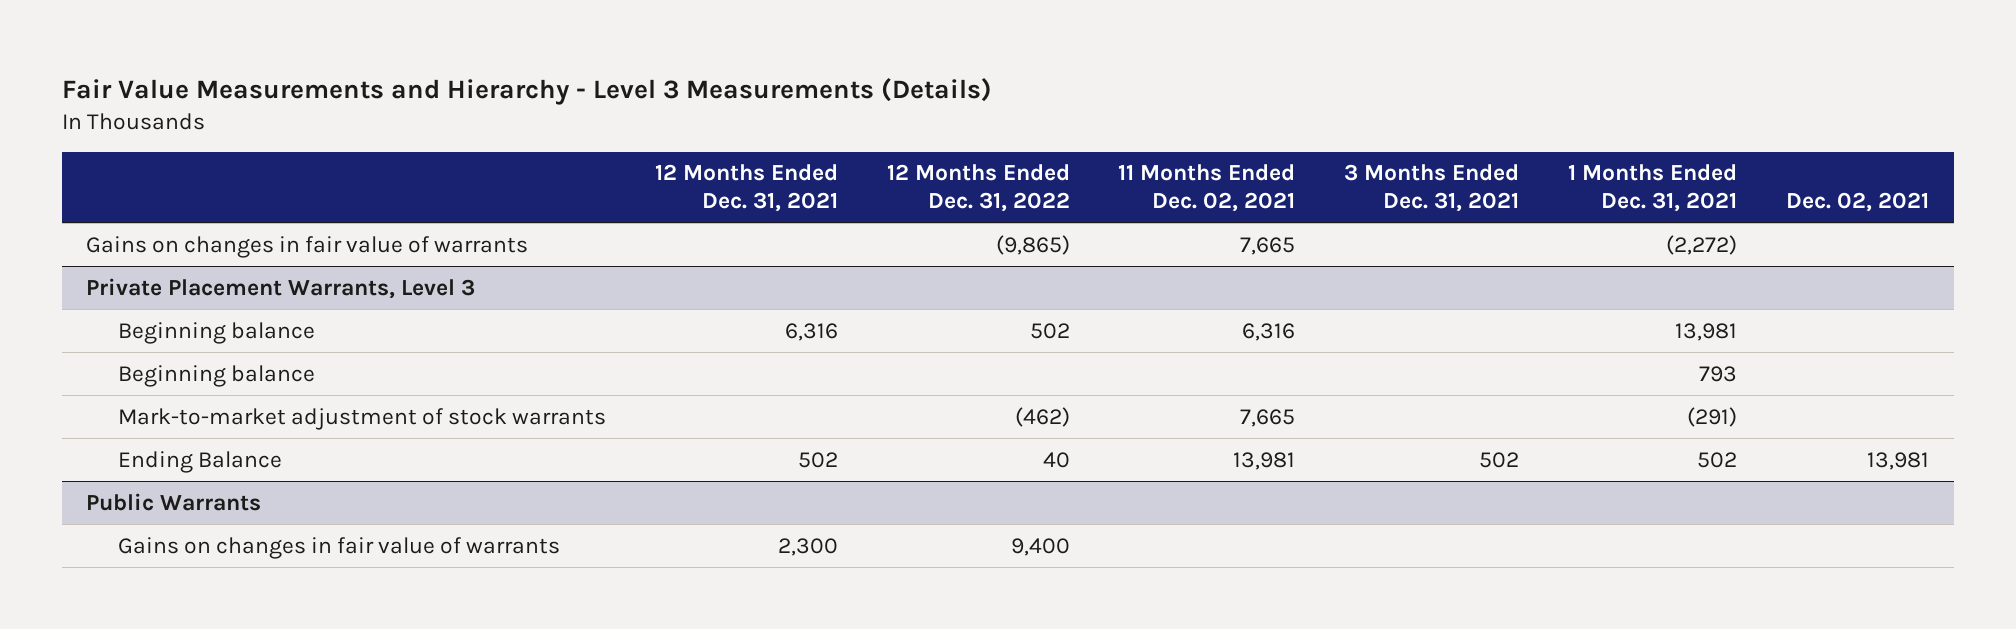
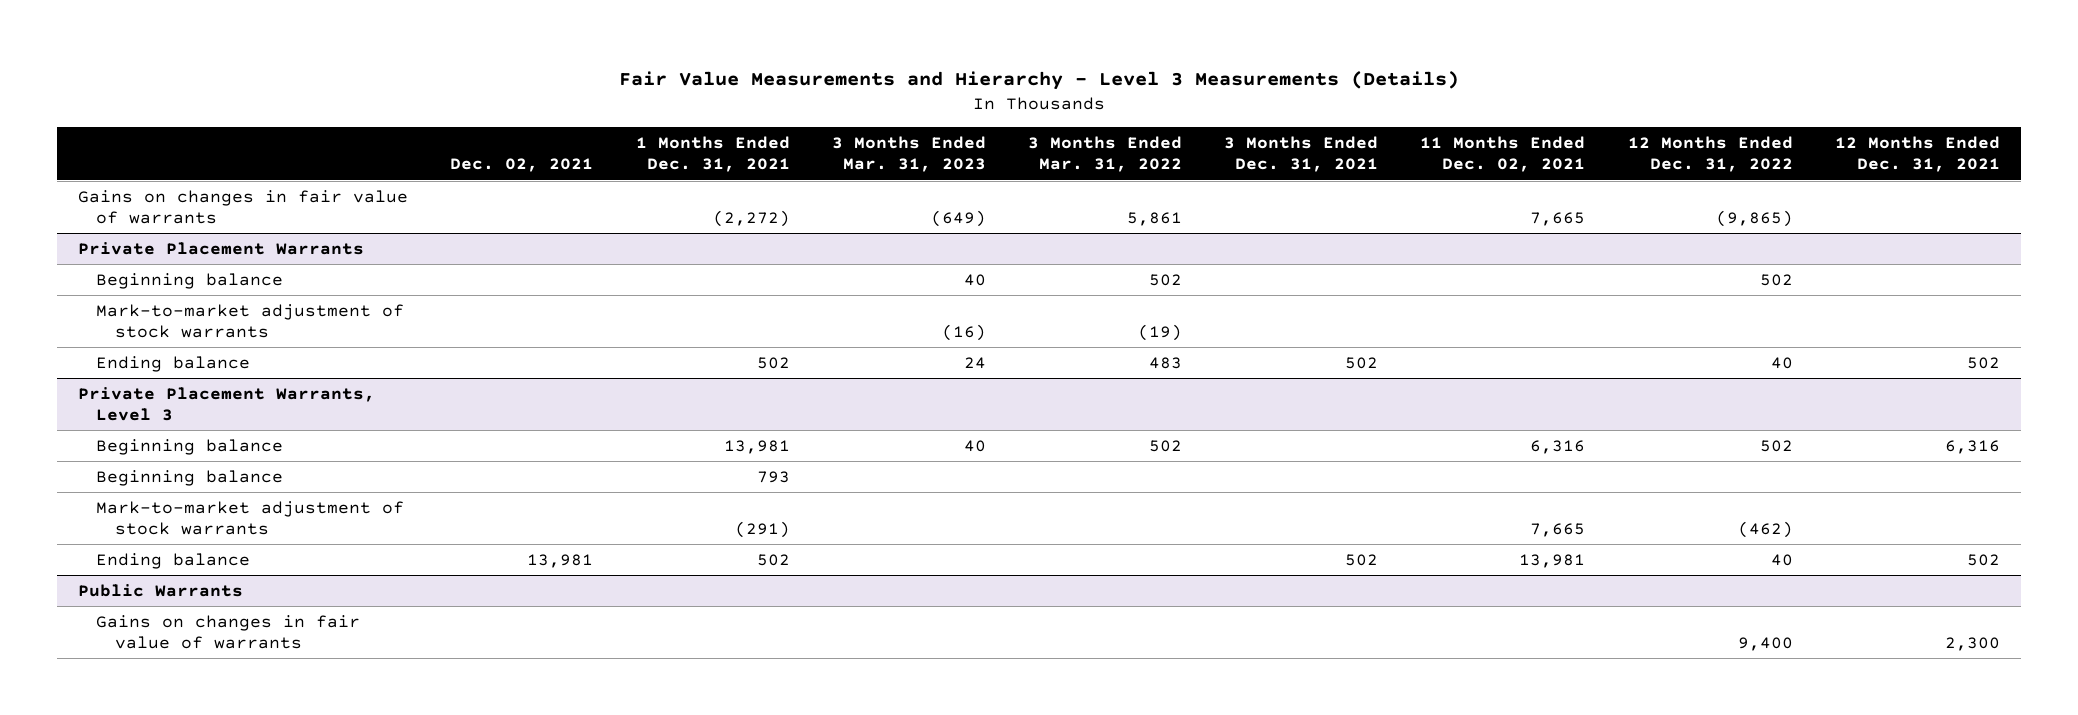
none -> [831,135,986,173] 3 Months Ended Mar. 31, 2023
none -> [1027,135,1182,173] 3 Months Ended Mar. 31, 2022
none -> [78,241,365,255] Private Placement Warrants
none -> [96,272,284,289] Beginning balance
none -> [96,303,405,339] Mark-to-market adjustment of stock warrants
none -> [96,355,251,372] Ending balance
[117,450,282,473] Ending Balance -> [96,552,251,569] Ending balance

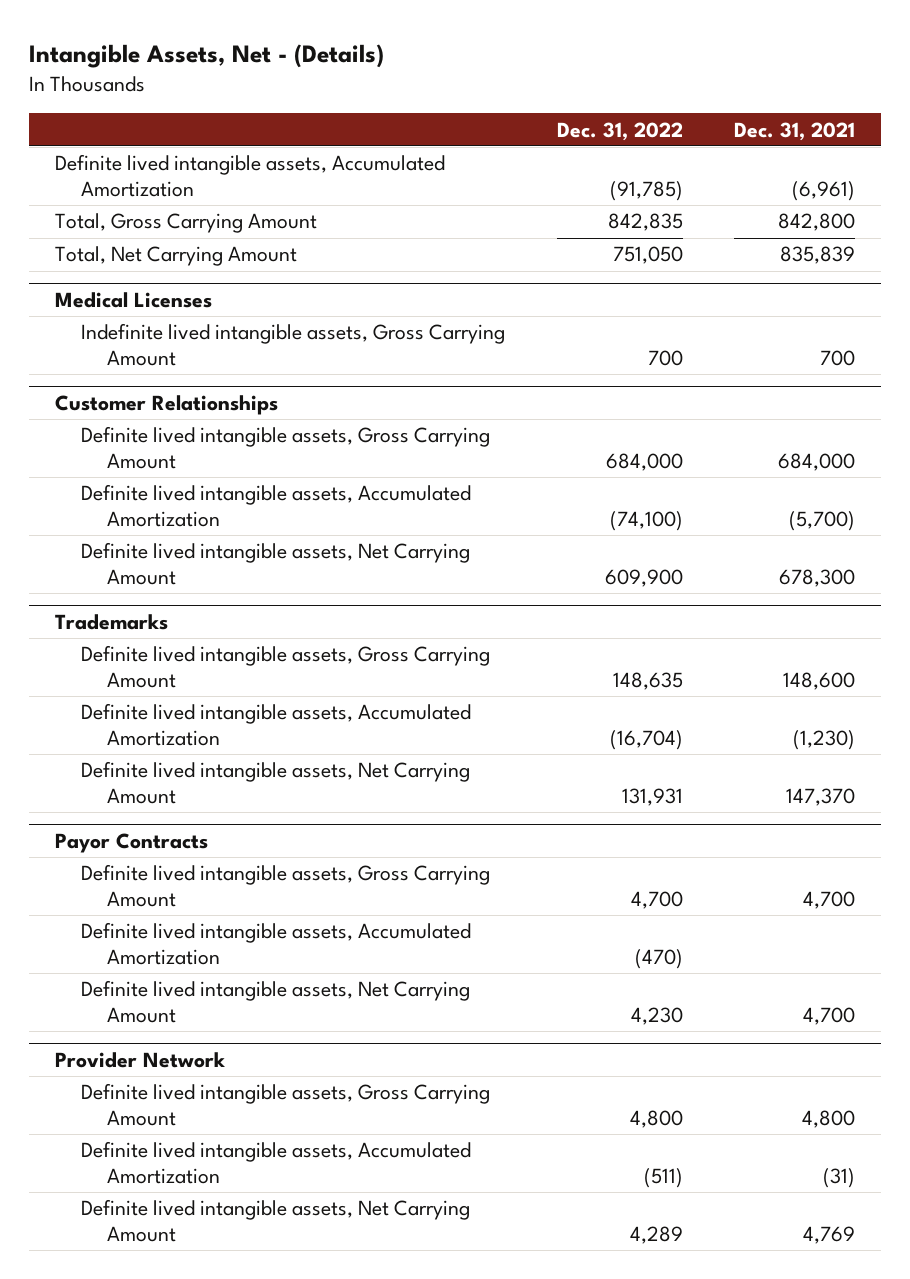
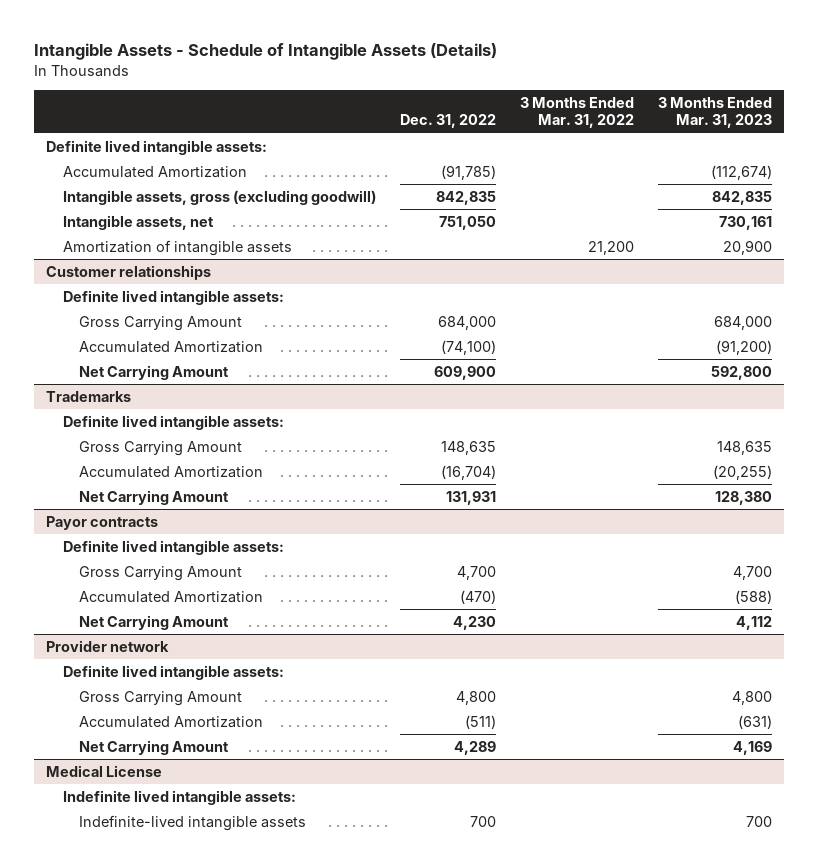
[28,44,384,69] Intangible Assets, Net - (Details) -> [34,43,498,61] Intangible Assets - Schedule of Intangible Assets (Details)
[734,121,856,141] Dec. 31, 2021 -> none
none -> [519,97,634,129] 3 Months Ended Mar. 31, 2022
none -> [657,97,772,129] 3 Months Ended Mar. 31, 2023
[54,292,212,309] Medical Licenses -> none
[80,323,505,367] Indefinite lived intangible assets, Gross Carrying Amount -> none
none -> [46,139,268,155] Definite lived intangible assets:
[54,154,445,198] Definite lived intangible assets, Accumulated Amortization -> [62,165,247,178] Accumulated Amortization
[54,213,317,234] Total, Gross Carrying Amount -> [62,189,376,205] Intangible assets, gross (excluding goodwill)
[54,246,297,267] Total, Net Carrying Amount -> [62,214,214,230] Intangible assets, net
none -> [62,239,292,256] Amortization of intangible assets
[54,395,278,416] Customer Relationships -> [46,264,212,280] Customer relationships
none -> [62,289,284,305] Definite lived intangible assets:
[80,426,490,470] Definite lived intangible assets, Gross Carrying Amount -> [79,315,243,331] Gross Carrying Amount
[80,484,471,528] Definite lived intangible assets, Accumulated Amortization -> [79,340,264,353] Accumulated Amortization
[80,542,470,586] Definite lived intangible assets, Net Carrying Amount -> [79,364,230,380] Net Carrying Amount
none -> [62,414,284,430] Definite lived intangible assets:
[80,645,490,689] Definite lived intangible assets, Gross Carrying Amount -> [79,440,243,456] Gross Carrying Amount
[80,703,471,747] Definite lived intangible assets, Accumulated Amortization -> [79,465,264,478] Accumulated Amortization
[80,761,470,805] Definite lived intangible assets, Net Carrying Amount -> [79,489,230,505] Net Carrying Amount
[54,833,208,854] Payor Contracts -> [46,515,159,530] Payor contracts
none -> [62,539,284,555] Definite lived intangible assets:
[80,864,490,908] Definite lived intangible assets, Gross Carrying Amount -> [79,565,243,581] Gross Carrying Amount
[80,922,471,966] Definite lived intangible assets, Accumulated Amortization -> [79,590,264,603] Accumulated Amortization
[80,980,470,1024] Definite lived intangible assets, Net Carrying Amount -> [79,614,230,630] Net Carrying Amount
[54,1052,225,1069] Provider Network -> [46,639,170,652] Provider network
none -> [62,664,284,680] Definite lived intangible assets:
[80,1083,490,1127] Definite lived intangible assets, Gross Carrying Amount -> [79,690,243,706] Gross Carrying Amount
[80,1141,471,1185] Definite lived intangible assets, Accumulated Amortization -> [79,715,264,728] Accumulated Amortization
[80,1199,470,1243] Definite lived intangible assets, Net Carrying Amount -> [79,739,230,755] Net Carrying Amount
none -> [46,764,163,777] Medical License
none -> [62,789,296,805] Indefinite lived intangible assets:
none -> [79,814,307,831] Indefinite-lived intangible assets

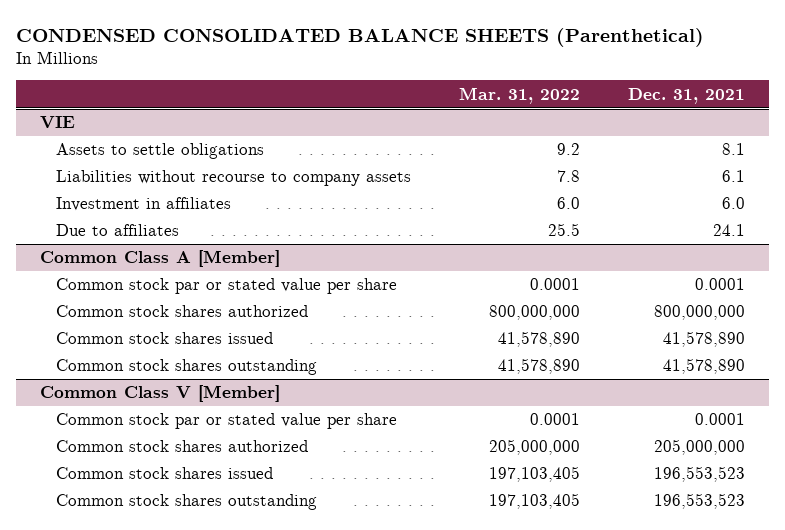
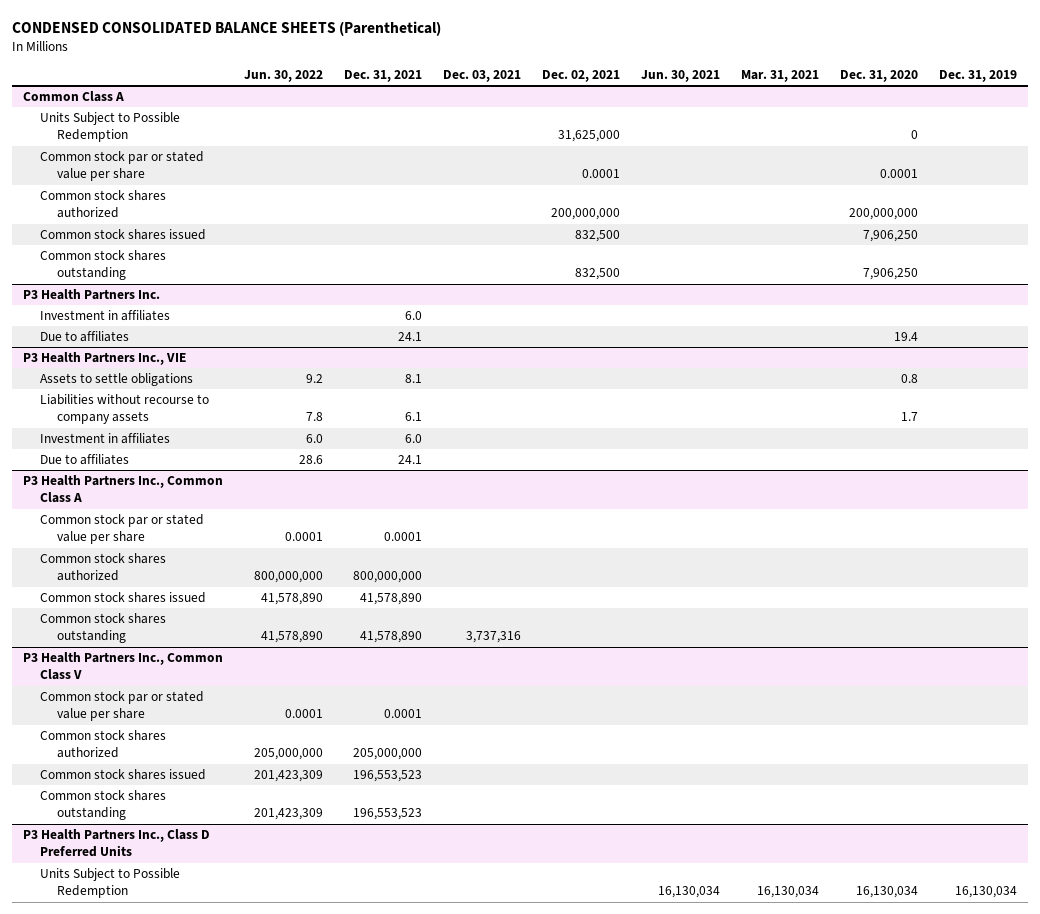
[458,86,580,104] Mar. 31, 2022 -> none
none -> [243,70,323,83] Jun. 30, 2022
none -> [442,70,521,83] Dec. 03, 2021
none -> [541,70,620,83] Dec. 02, 2021
none -> [641,70,721,83] Jun. 30, 2021
none -> [741,70,820,83] Mar. 31, 2021
none -> [840,70,919,83] Dec. 31, 2020
none -> [939,70,1018,83] Dec. 31, 2019
[40,116,76,129] VIE -> none
none -> [22,91,124,103] Common Class A
none -> [39,112,180,143] Units Subject to Possible Redemption
none -> [39,151,204,182] Common stock par or stated value per share
none -> [39,190,166,219] Common stock shares authorized
none -> [39,229,206,241] Common stock shares issued
none -> [39,250,166,281] Common stock shares outstanding
none -> [22,289,160,301] P3 Health Partners Inc.
none -> [39,310,170,322] Investment in affiliates
none -> [39,331,129,343] Due to affiliates
none -> [22,352,186,366] P3 Health Partners Inc., VIE
[40,250,281,268] Common Class A [Member] -> none
none -> [22,475,223,504] P3 Health Partners Inc., Common Class A
[40,385,281,403] Common Class V [Member] -> none
none -> [22,652,223,681] P3 Health Partners Inc., Common Class V
none -> [22,829,210,858] P3 Health Partners Inc., Class D Preferred Units
none -> [39,868,180,899] Units Subject to Possible Redemption

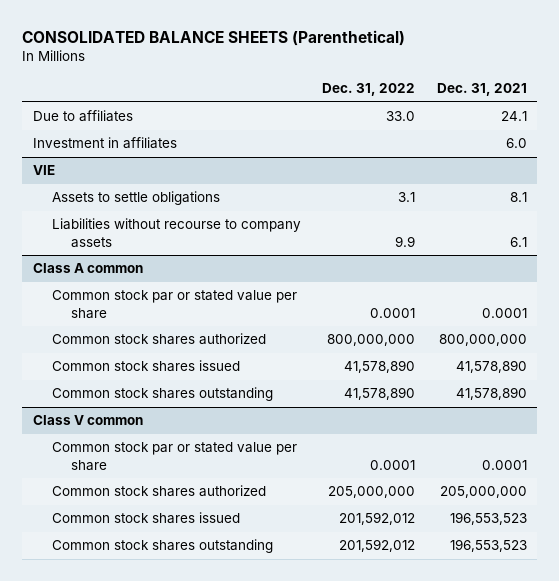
[12,20,442,36] CONDENSED CONSOLIDATED BALANCE SHEETS (Parenthetical) -> [21,30,405,47] CONSOLIDATED BALANCE SHEETS (Parenthetical)
[243,70,323,83] Jun. 30, 2022 -> none
[442,70,521,83] Dec. 03, 2021 -> none
[541,70,620,83] Dec. 02, 2021 -> none
[641,70,721,83] Jun. 30, 2021 -> none
[741,70,820,83] Mar. 31, 2021 -> none
[840,70,919,83] Dec. 31, 2020 -> none
[939,70,1018,83] Dec. 31, 2019 -> none
none -> [322,83,416,97] Dec. 31, 2022
[22,91,124,103] Common Class A -> none
[39,112,180,143] Units Subject to Possible Redemption -> none
[39,151,204,182] Common stock par or stated value per share -> none
[39,190,166,219] Common stock shares authorized -> none
[39,229,206,241] Common stock shares issued -> none
[39,250,166,281] Common stock shares outstanding -> none
[22,289,160,301] P3 Health Partners Inc. -> none
[39,310,170,322] Investment in affiliates -> none
[22,352,186,366] P3 Health Partners Inc., VIE -> none
none -> [32,137,177,150] Investment in affiliates
none -> [32,165,55,176] VIE
[39,433,170,445] Investment in affiliates -> none
[39,454,129,466] Due to affiliates -> none
[22,475,223,504] P3 Health Partners Inc., Common Class A -> none
none -> [32,263,143,274] Class A common
[22,652,223,681] P3 Health Partners Inc., Common Class V -> none
none -> [32,415,143,426] Class V common
[22,829,210,858] P3 Health Partners Inc., Class D Preferred Units -> none
[39,868,180,899] Units Subject to Possible Redemption -> none

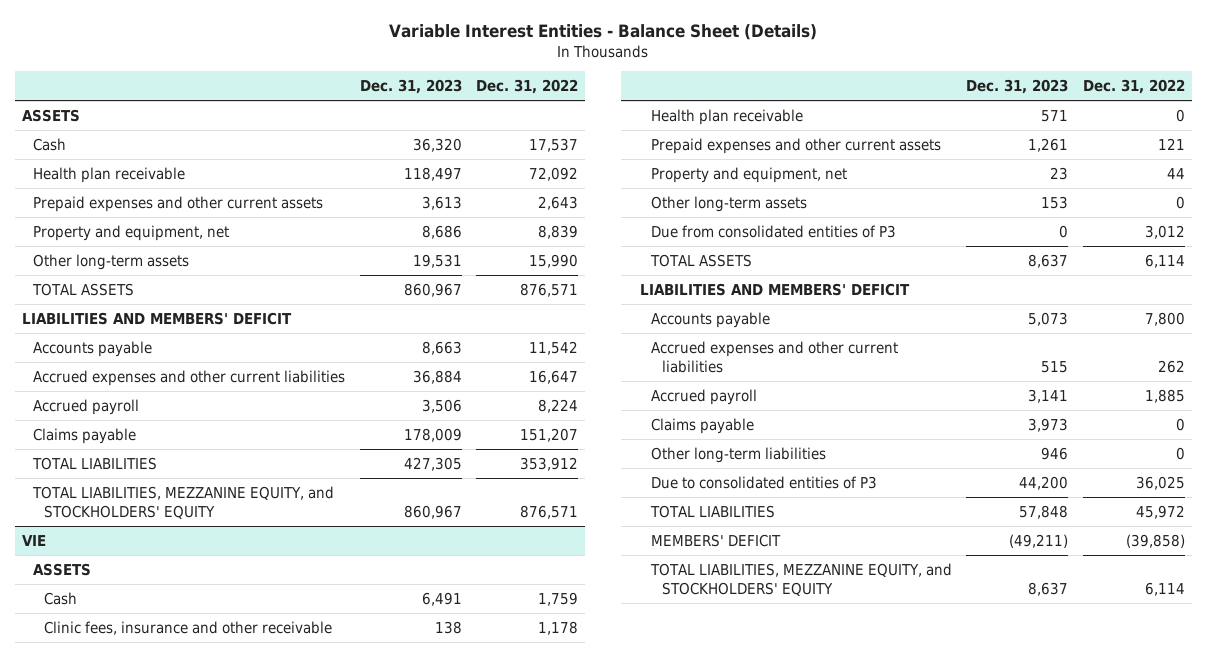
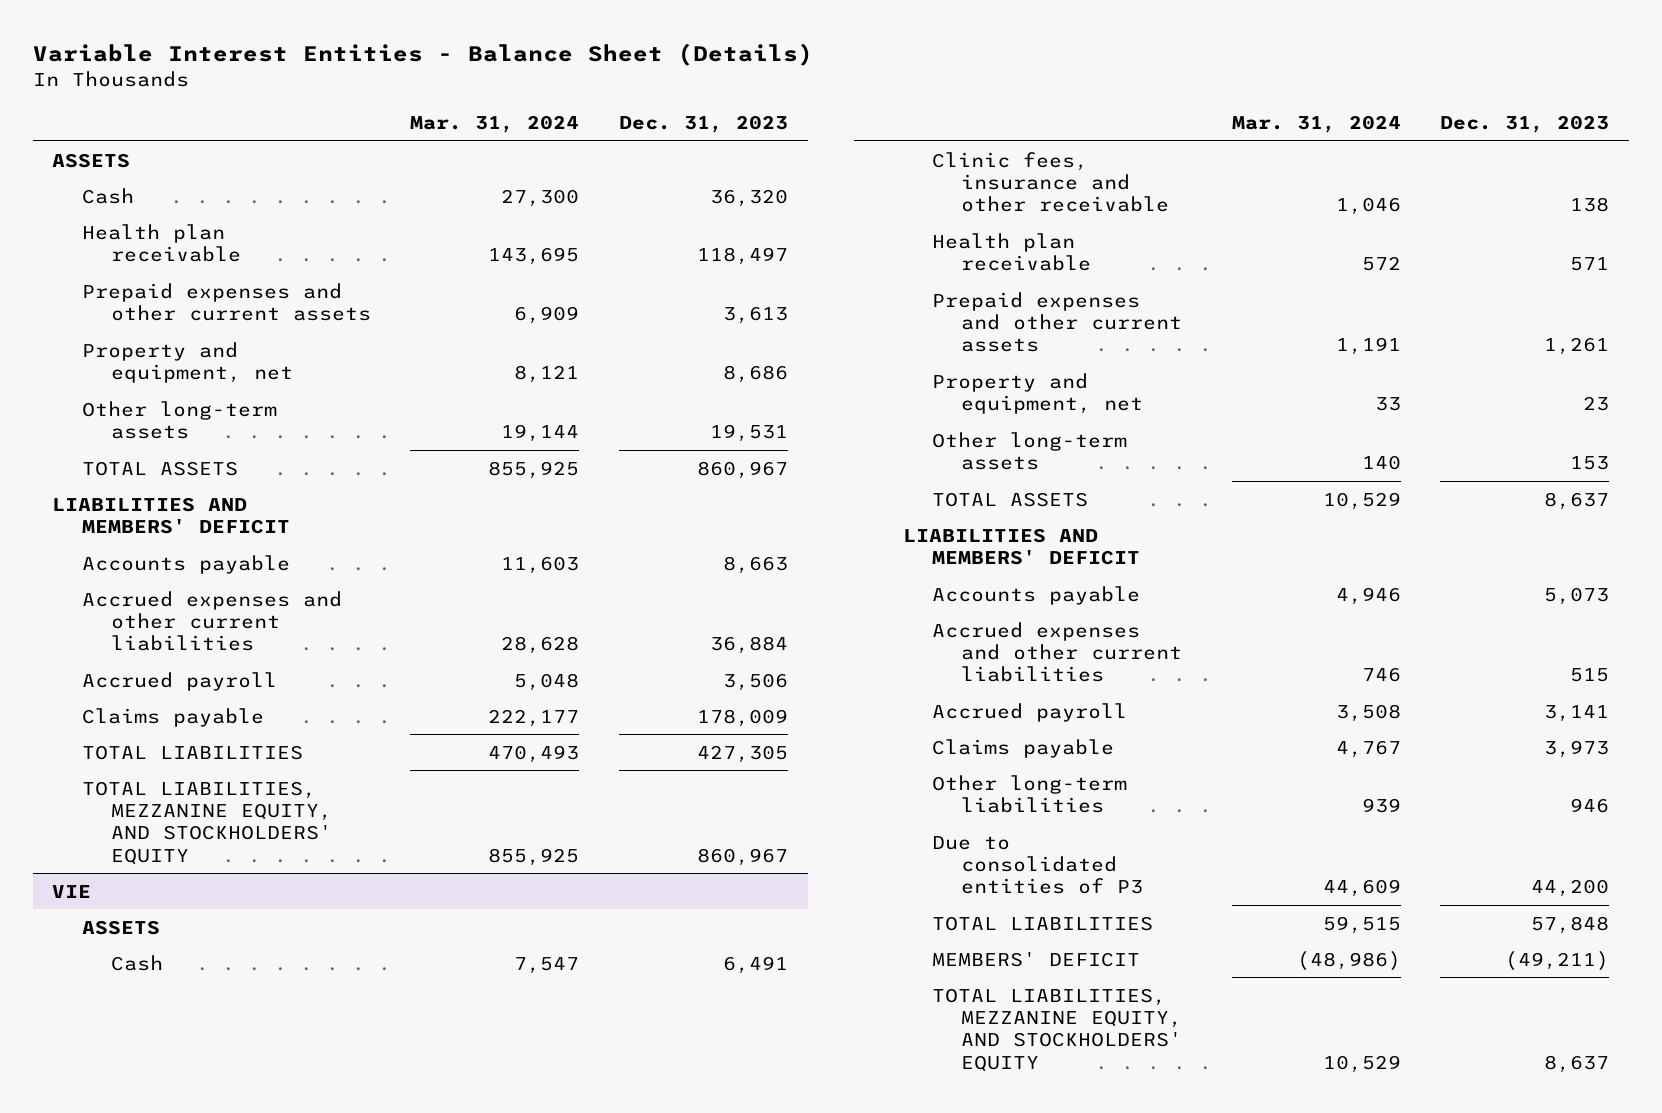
[476,78,579,94] Dec. 31, 2022 -> none
none -> [410,115,580,134] Mar. 31, 2024
[32,485,335,519] TOTAL LIABILITIES, MEZZANINE EQUITY, and STOCKHOLDERS' EQUITY -> [81,780,332,865] TOTAL LIABILITIES, MEZZANINE EQUITY, AND STOCKHOLDERS' EQUITY
[651,224,897,238] Due from consolidated entities of P3 -> none
[650,562,953,596] TOTAL LIABILITIES, MEZZANINE EQUITY, and STOCKHOLDERS' EQUITY -> [932,987,1183,1072] TOTAL LIABILITIES, MEZZANINE EQUITY, AND STOCKHOLDERS' EQUITY

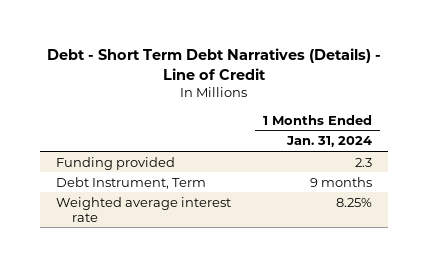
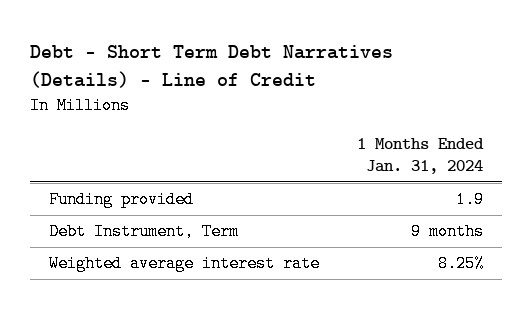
[355,157,373,167] 2.3 -> [455,191,484,209] 1.9

